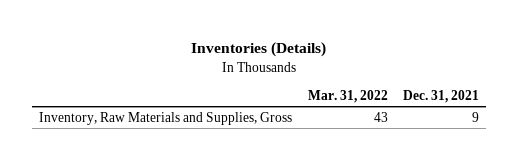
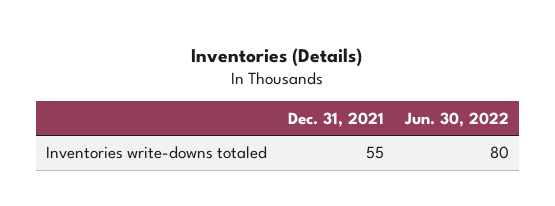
[307,90,388,104] Mar. 31, 2022 -> none
none -> [403,111,509,127] Jun. 30, 2022
[39,111,293,125] Inventory, Raw Materials and Supplies, Gross -> none
none -> [46,146,268,160] Inventories write-downs totaled

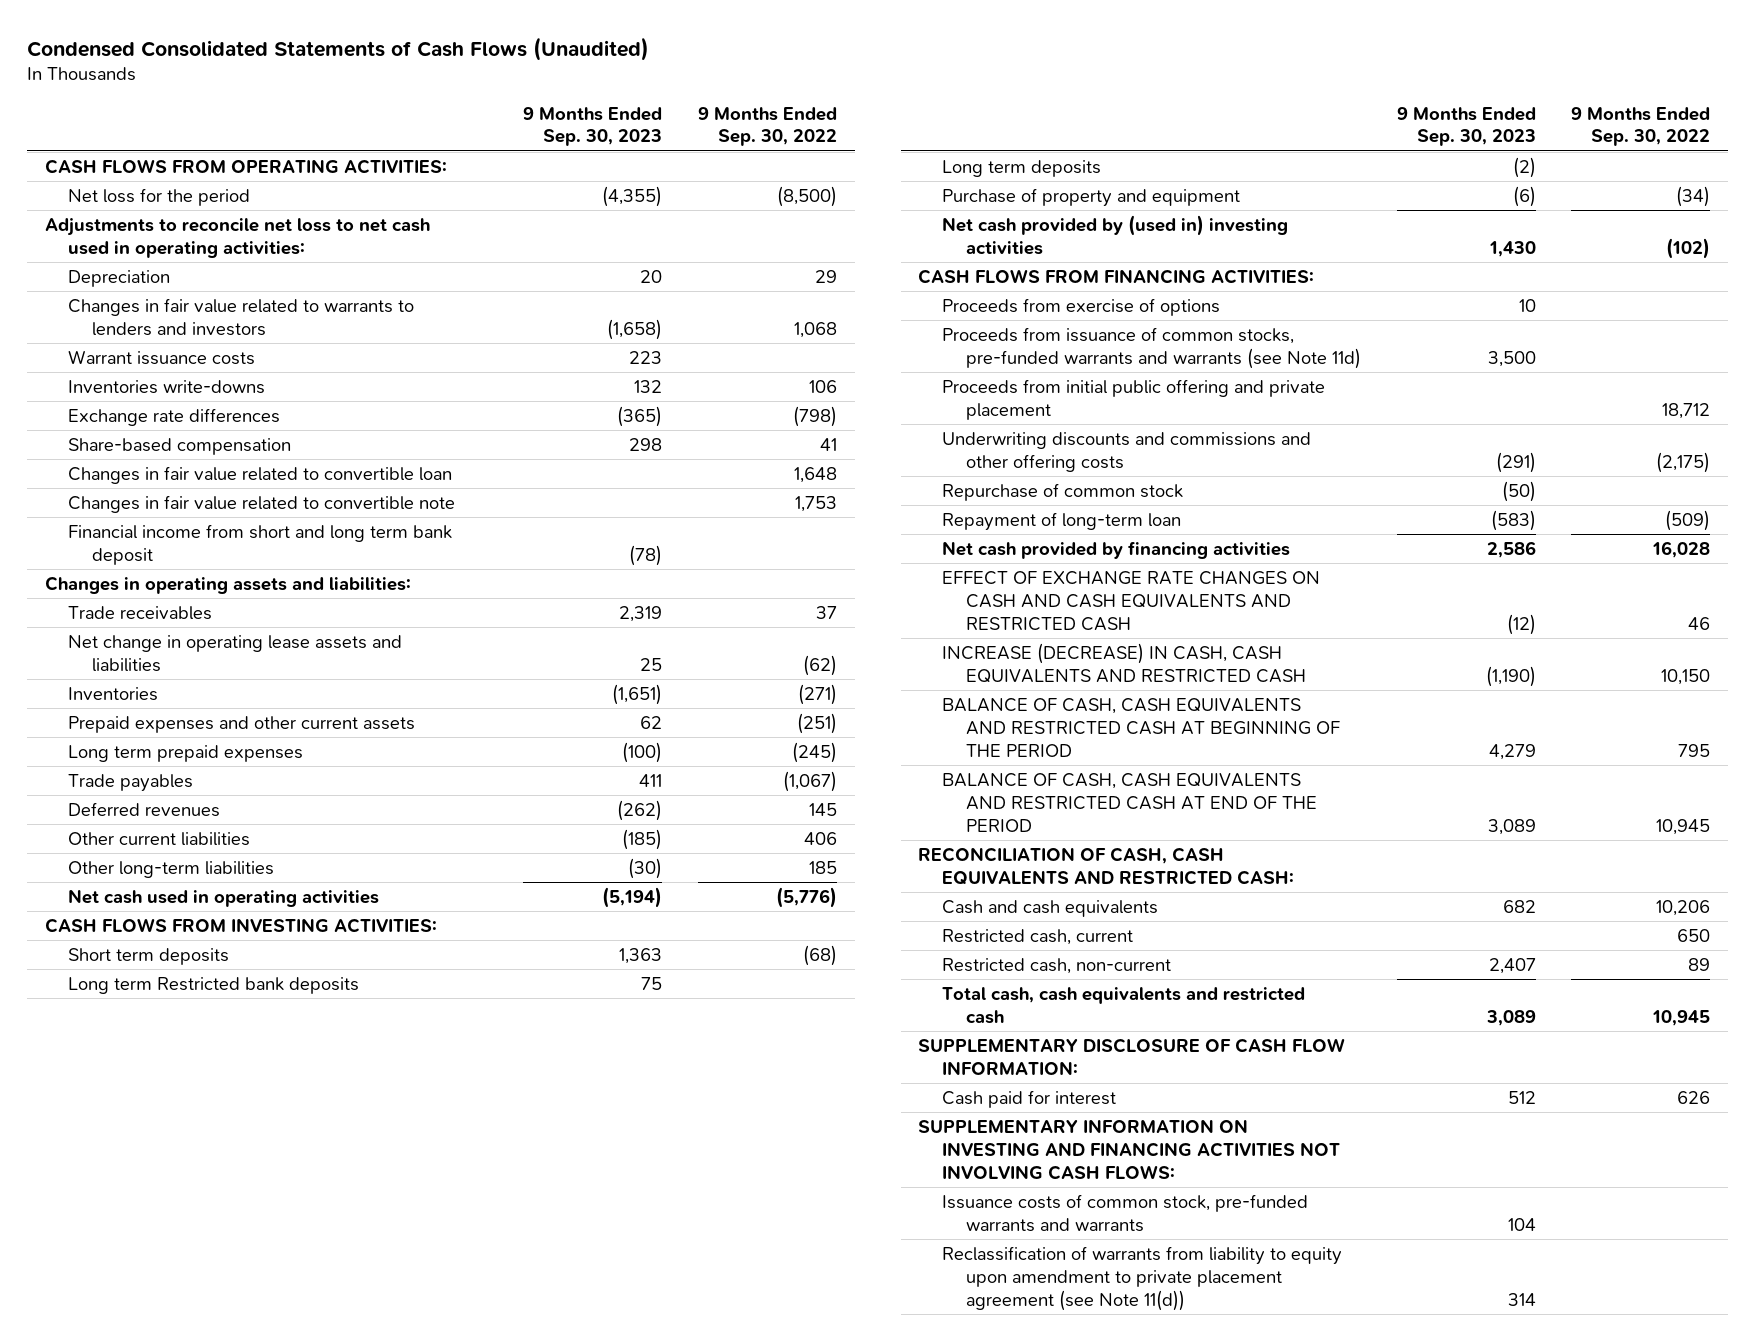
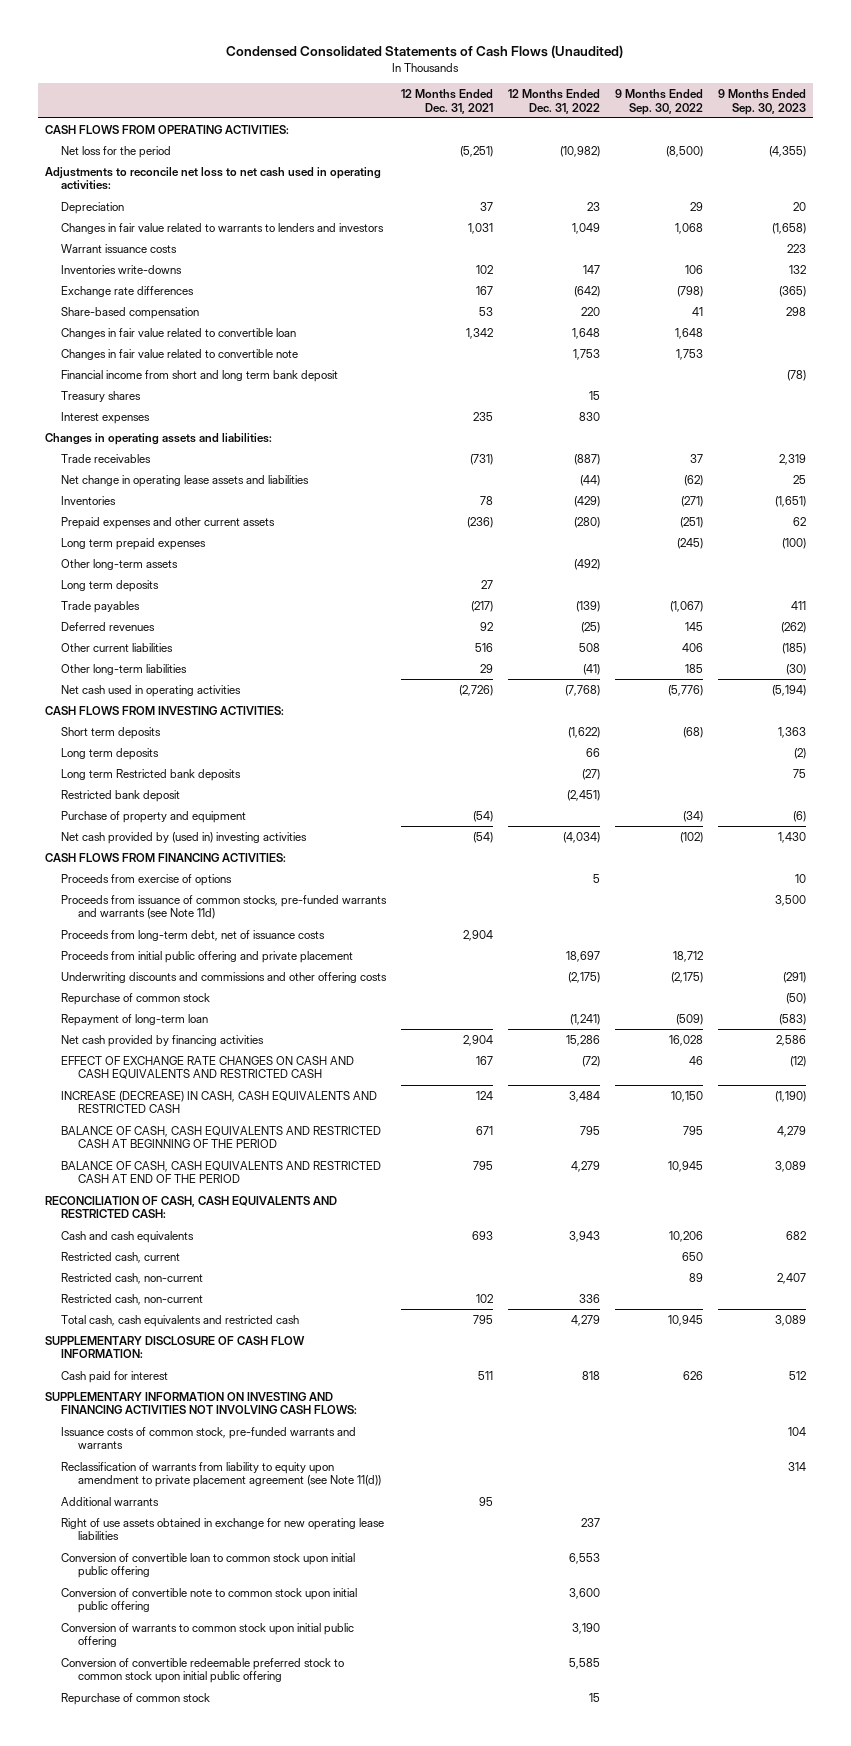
none -> [401,88,494,114] 12 Months Ended Dec. 31, 2021
none -> [507,88,600,114] 12 Months Ended Dec. 31, 2022
none -> [61,390,142,402] Treasury shares
none -> [61,411,151,424] Interest expenses
none -> [61,558,179,570] Other long-term assets
none -> [61,579,160,592] Long term deposits
[68,976,360,994] Long term Restricted bank deposits -> [61,768,242,781] Long term Restricted bank deposits
none -> [61,789,181,802] Restricted bank deposit
none -> [61,929,326,941] Proceeds from long-term debt, net of issuance costs
none -> [61,1293,204,1305] Restricted cash, non-current
none -> [61,1496,160,1506] Additional warrants
none -> [61,1517,385,1541] Right of use assets obtained in exchange for new operating lease liabilities
none -> [61,1552,356,1579] Conversion of convertible loan to common stock upon initial public offering
none -> [61,1587,358,1614] Conversion of convertible note to common stock upon initial public offering
none -> [61,1622,355,1648] Conversion of warrants to common stock upon initial public offering
none -> [61,1657,345,1684] Conversion of convertible redeemable preferred stock to common stock upon initial public offering
none -> [61,1692,211,1705] Repurchase of common stock

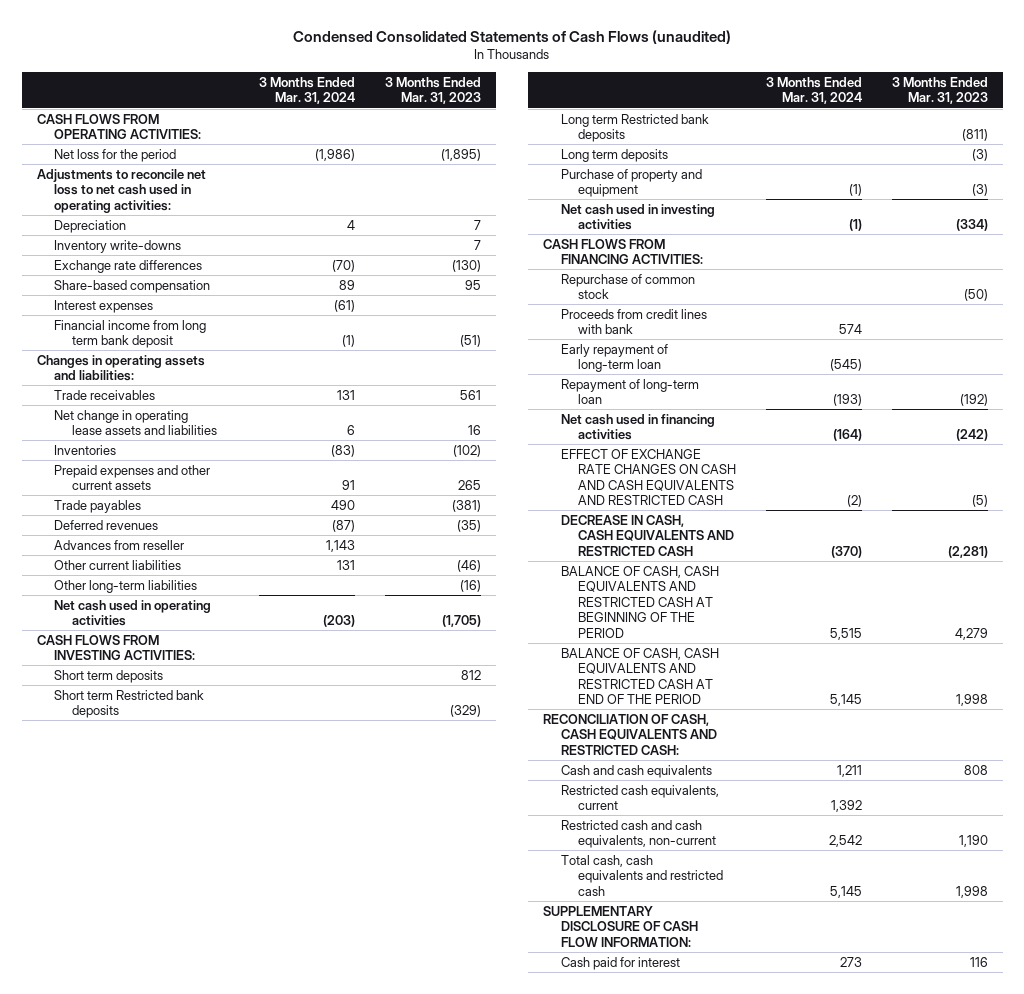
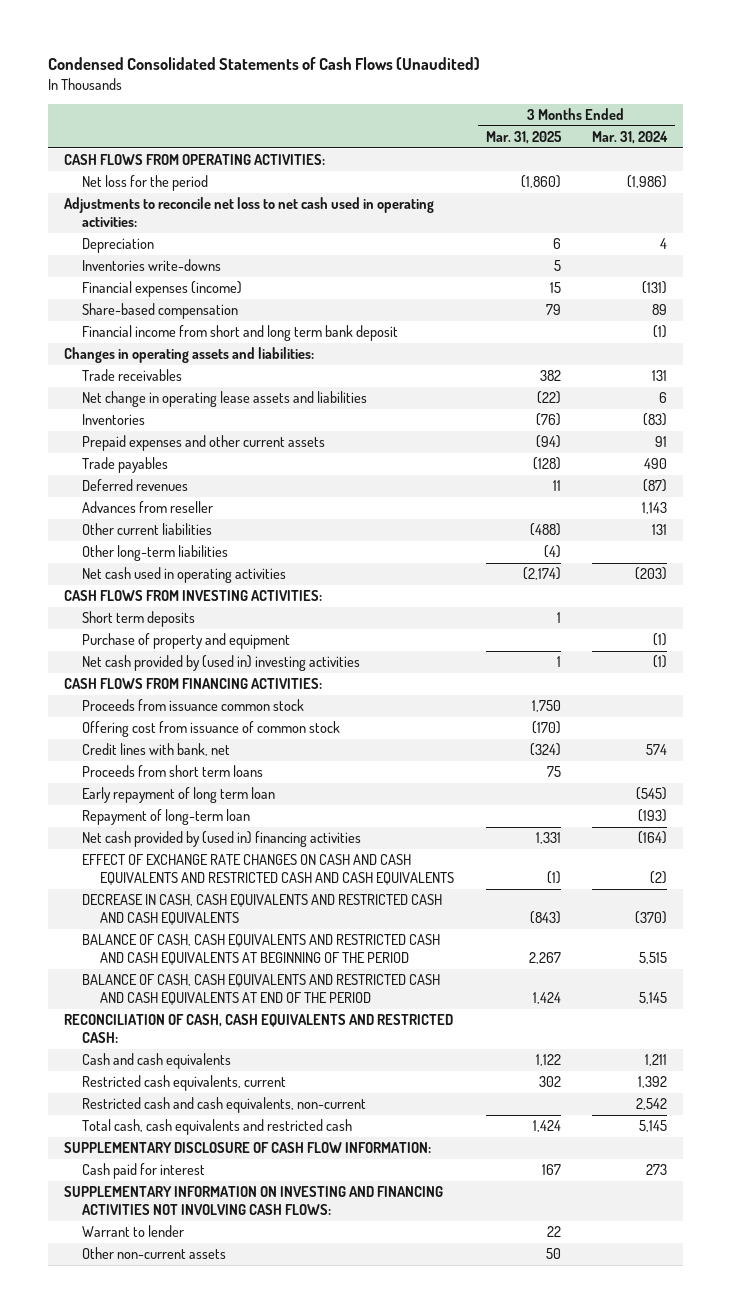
[293,29,732,44] Condensed Consolidated Statements of Cash Flows (unaudited) -> [48,57,481,71] Condensed Consolidated Statements of Cash Flows (Unaudited)
[385,77,482,105] 3 Months Ended Mar. 31, 2023 -> none
none -> [485,131,562,145] Mar. 31, 2025
[54,259,203,273] Exchange rate differences -> none
[54,239,182,253] Inventory write-downs -> [82,259,222,272] Inventories write-downs
none -> [82,281,243,298] Financial expenses (income)
[54,299,154,313] Interest expenses -> none
[54,319,207,349] Financial income from long term bank deposit -> [82,325,399,342] Financial income from short and long term bank deposit
[54,689,205,719] Short term Restricted bank deposits -> none
[560,113,709,143] Long term Restricted bank deposits -> none
[560,148,668,162] Long term deposits -> none
[560,203,715,231] Net cash used in investing activities -> [82,655,361,672] Net cash provided by (used in) investing activities
[560,273,695,300] Repurchase of common stock -> none
none -> [82,699,305,712] Proceeds from issuance common stock
none -> [82,721,341,738] Offering cost from issuance of common stock
[560,308,707,335] Proceeds from credit lines with bank -> [82,743,231,757] Credit lines with bank, net
none -> [82,765,264,778] Proceeds from short term loans
[560,343,668,373] Early repayment of long-term loan -> [82,787,276,804] Early repayment of long term loan
[560,413,715,441] Net cash used in financing activities -> [82,831,362,848] Net cash provided by (used in) financing activities
[560,448,737,506] EFFECT OF EXCHANGE RATE CHANGES ON CASH AND CASH EQUIVALENTS AND RESTRICTED CASH -> [82,854,455,885] EFFECT OF EXCHANGE RATE CHANGES ON CASH AND CASH EQUIVALENTS AND RESTRICTED CASH AND CASH EQUIVALENTS
[560,514,735,556] DECREASE IN CASH, CASH EQUIVALENTS AND RESTRICTED CASH -> [82,894,443,925] DECREASE IN CASH, CASH EQUIVALENTS AND RESTRICTED CASH AND CASH EQUIVALENTS
[560,565,719,638] BALANCE OF CASH, CASH EQUIVALENTS AND RESTRICTED CASH AT BEGINNING OF THE PERIOD -> [82,934,441,965] BALANCE OF CASH, CASH EQUIVALENTS AND RESTRICTED CASH AND CASH EQUIVALENTS AT BEGINNING OF THE PERIOD
[560,647,719,705] BALANCE OF CASH, CASH EQUIVALENTS AND RESTRICTED CASH AT END OF THE PERIOD -> [82,974,441,1005] BALANCE OF CASH, CASH EQUIVALENTS AND RESTRICTED CASH AND CASH EQUIVALENTS AT END OF THE PERIOD
none -> [63,1186,443,1215] SUPPLEMENTARY INFORMATION ON INVESTING AND FINANCING ACTIVITIES NOT INVOLVING CASH FLOWS:
none -> [82,1225,185,1238] Warrant to lender
none -> [82,1247,227,1260] Other non-current assets

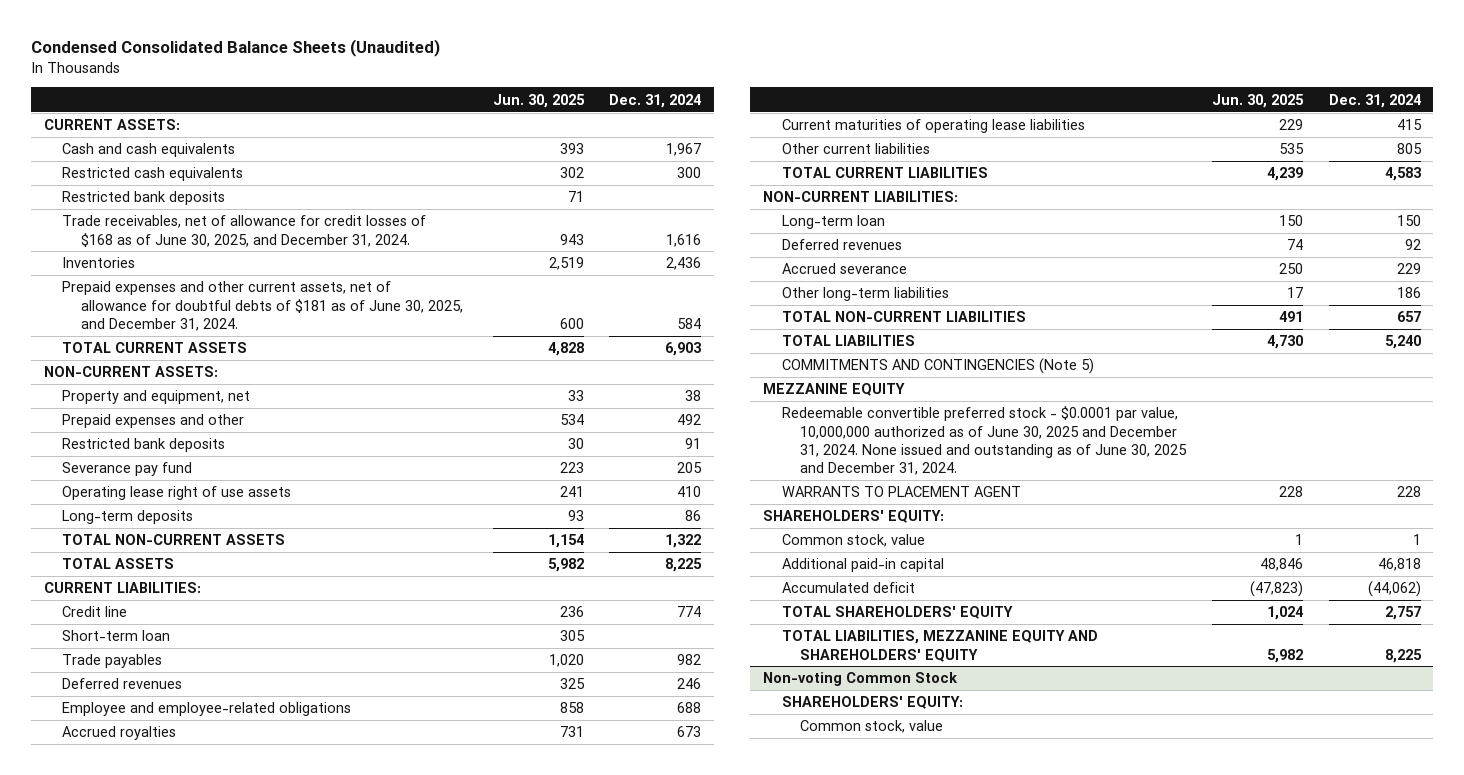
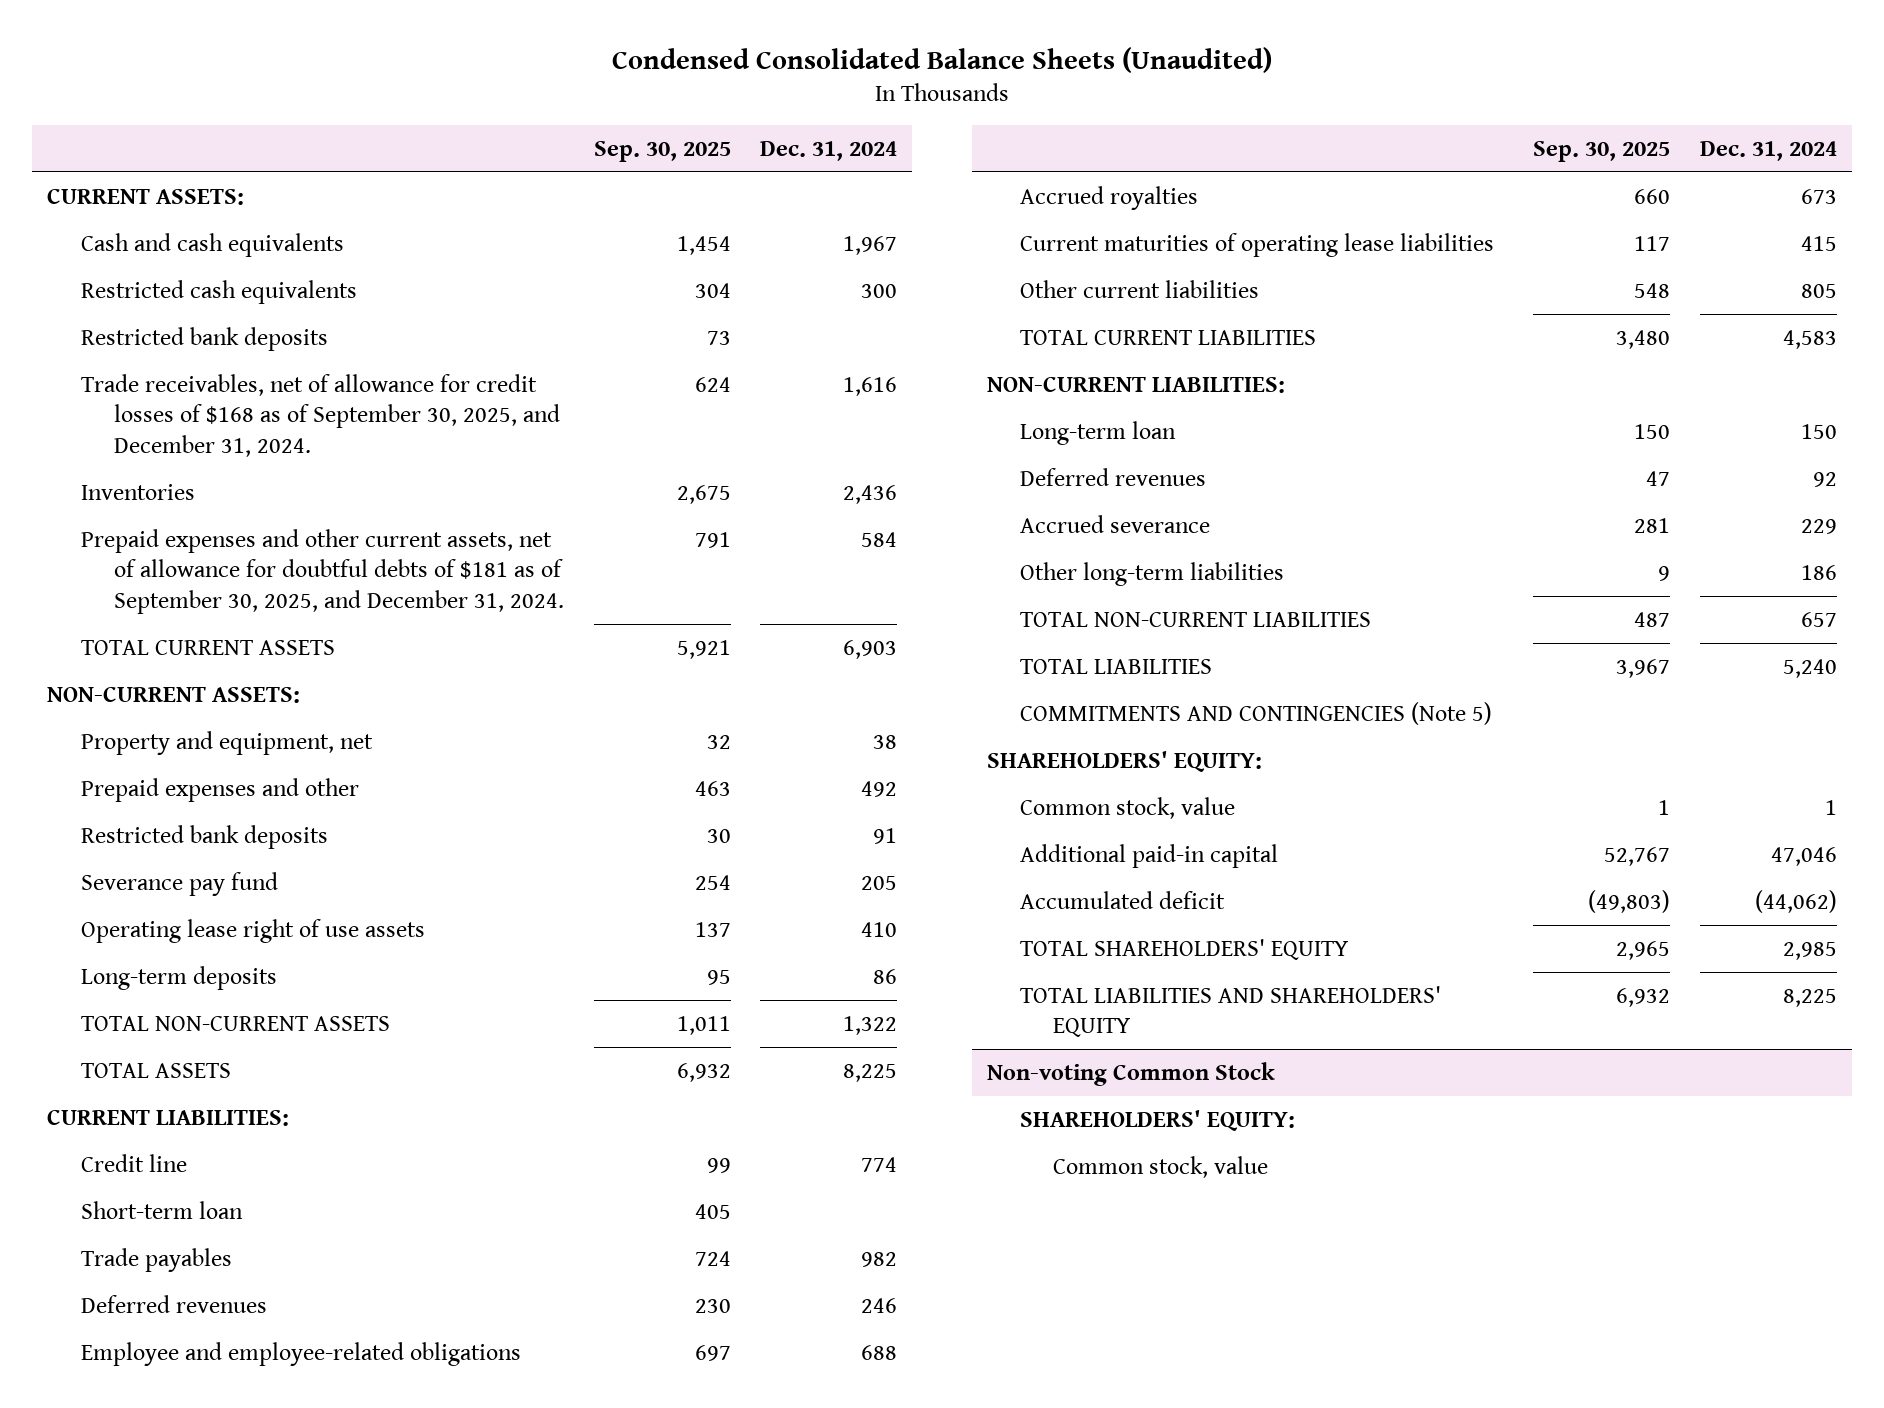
[492,93,585,108] Jun. 30, 2025 -> none
none -> [593,140,731,162] Sep. 30, 2025
[62,215,427,247] Trade receivables, net of allowance for credit losses of $168 as of June 30, 2025, and December 31, 2024. -> [80,373,560,458] Trade receivables, net of allowance for credit losses of $168 as of September 30, 2025, and December 31, 2024.
[62,281,464,331] Prepaid expenses and other current assets, net of allowance for doubtful debts of $181 as of June 30, 2025, and December 31, 2024. -> [80,528,564,615] Prepaid expenses and other current assets, net of allowance for doubtful debts of $181 as of September 30, 2025, and December 31, 2024.
[762,383,905,397] MEZZANINE EQUITY -> none
[781,406,1188,476] Redeemable convertible preferred stock - $0.0001 par value, 10,000,000 authorized as of June 30, 2025 and December 31, 2024. None issued and outstanding as of June 30, 2025 and December 31, 2024. -> none
[781,486,1021,498] WARRANTS TO PLACEMENT AGENT -> none
[1377,558,1421,572] 46,818 -> [1770,846,1837,866] 47,046
[1384,606,1421,621] 2,757 -> [1782,941,1837,960] 2,985
[781,630,1098,662] TOTAL LIABILITIES, MEZZANINE EQUITY AND SHAREHOLDERS' EQUITY -> [1020,985,1442,1038] TOTAL LIABILITIES AND SHAREHOLDERS' EQUITY

